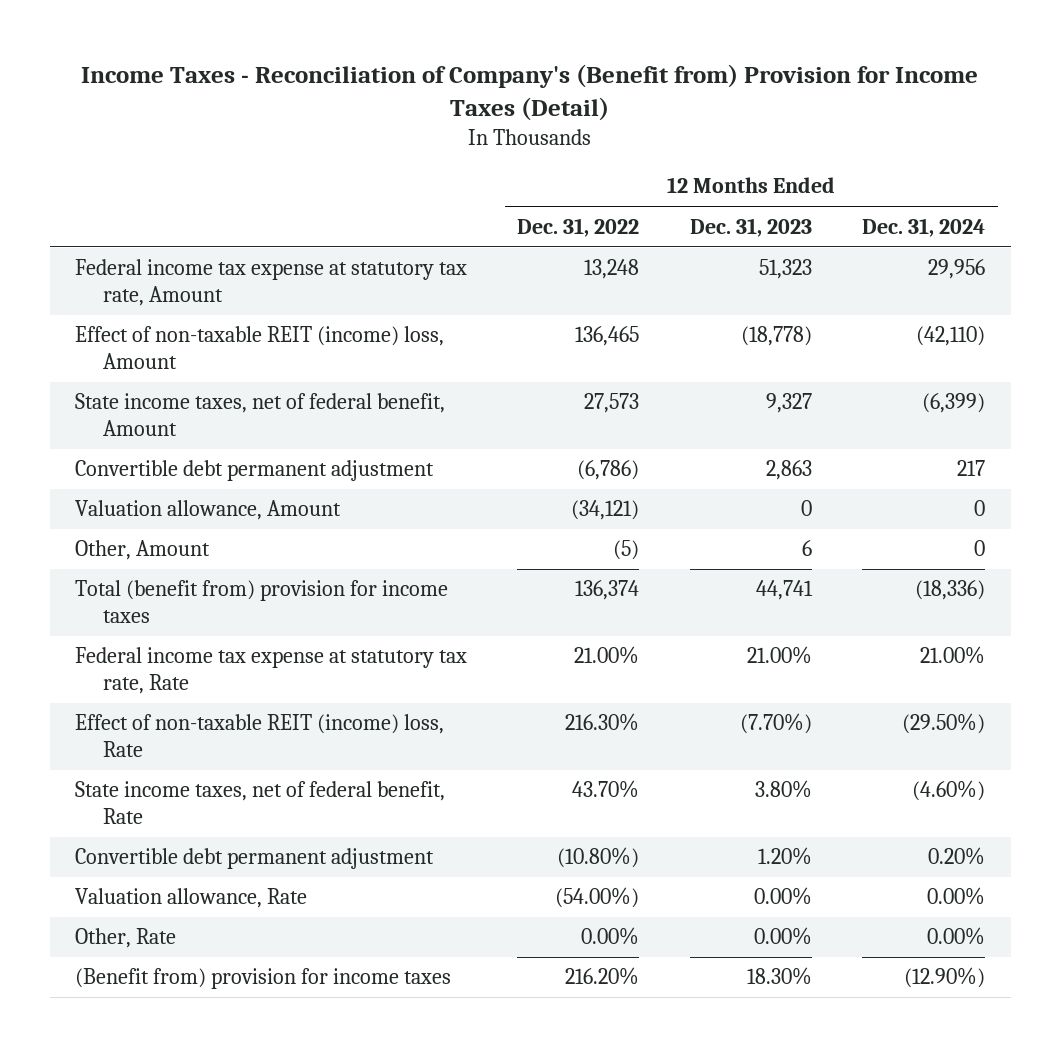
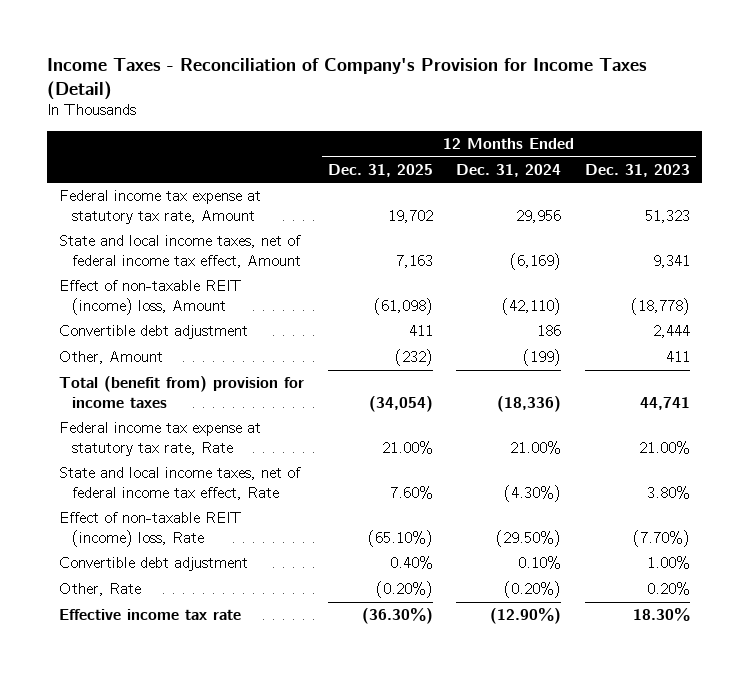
[81,63,979,121] Income Taxes - Reconciliation of Company's (Benefit from) Provision for Income Taxes (Detail) -> [46,57,647,100] Income Taxes - Reconciliation of Company's Provision for Income Taxes (Detail)
[517,217,640,237] Dec. 31, 2022 -> none
none -> [327,163,433,177] Dec. 31, 2025
none -> [58,235,301,268] State and local income taxes, net of federal income tax effect, Amount
[74,393,445,437] State income taxes, net of federal benefit, Amount -> none
[74,500,341,521] Valuation allowance, Amount -> none
[74,460,434,482] Convertible debt permanent adjustment -> [58,325,248,340] Convertible debt adjustment
[765,460,812,481] 2,863 -> [653,325,691,339] 2,444
[957,460,986,477] 217 -> [537,325,562,337] 186
[801,540,812,557] 6 -> [666,351,691,363] 411
[974,540,986,557] 0 -> [523,349,562,367] (199)
none -> [58,467,301,500] State and local income taxes, net of federal income tax effect, Rate
[74,781,445,825] State income taxes, net of federal benefit, Rate -> none
[74,888,307,909] Valuation allowance, Rate -> none
[74,848,434,870] Convertible debt permanent adjustment -> [58,557,248,572] Convertible debt adjustment
[757,847,812,866] 1.20% -> [647,556,691,570] 1.00%
[928,847,986,866] 0.20% -> [518,556,562,570] 0.10%
[753,927,812,946] 0.00% -> [647,582,691,596] 0.20%
[927,927,986,946] 0.00% -> [504,581,562,599] (0.20%)
[74,968,451,990] (Benefit from) provision for income taxes -> [58,609,241,621] Effective income tax rate

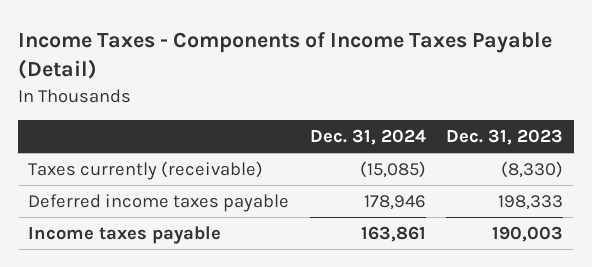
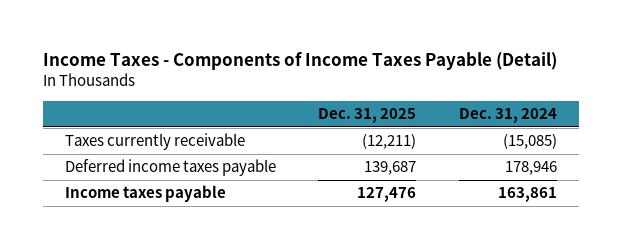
[446,129,564,146] Dec. 31, 2023 -> none
none -> [318,108,417,124] Dec. 31, 2025
[28,160,264,180] Taxes currently (receivable) -> [64,133,245,151] Taxes currently receivable

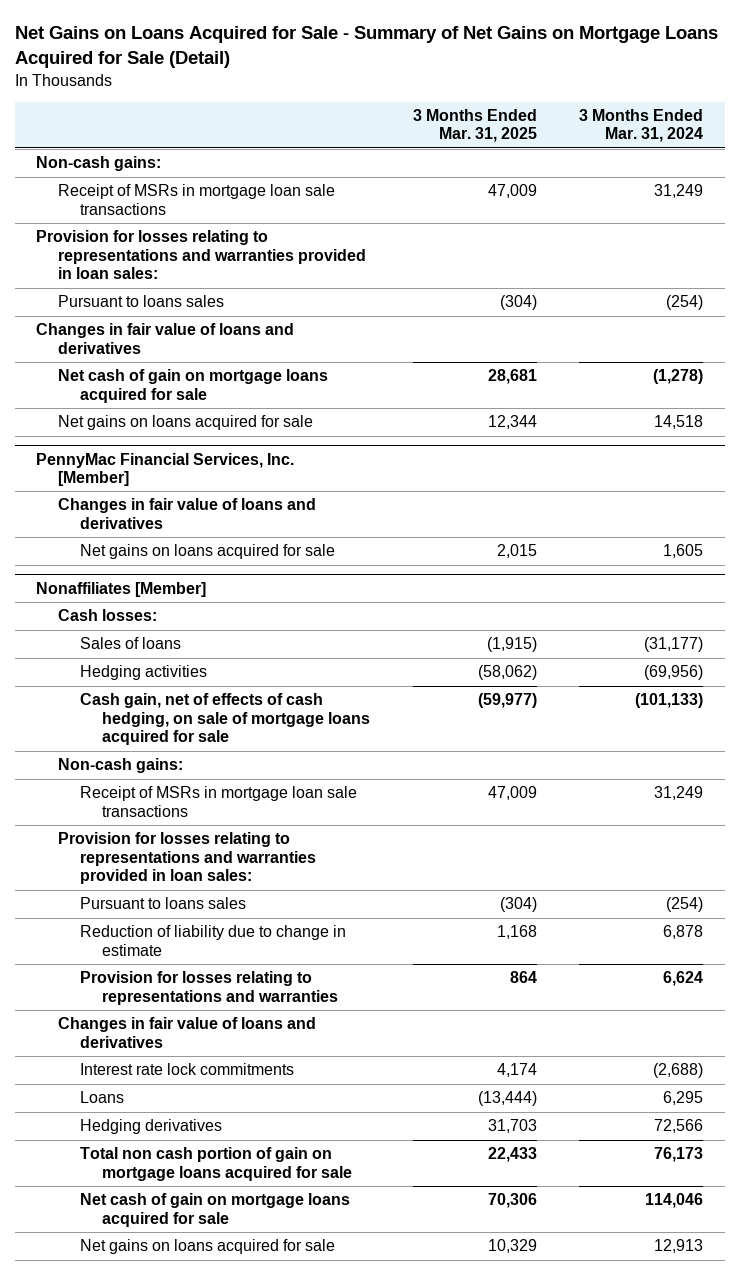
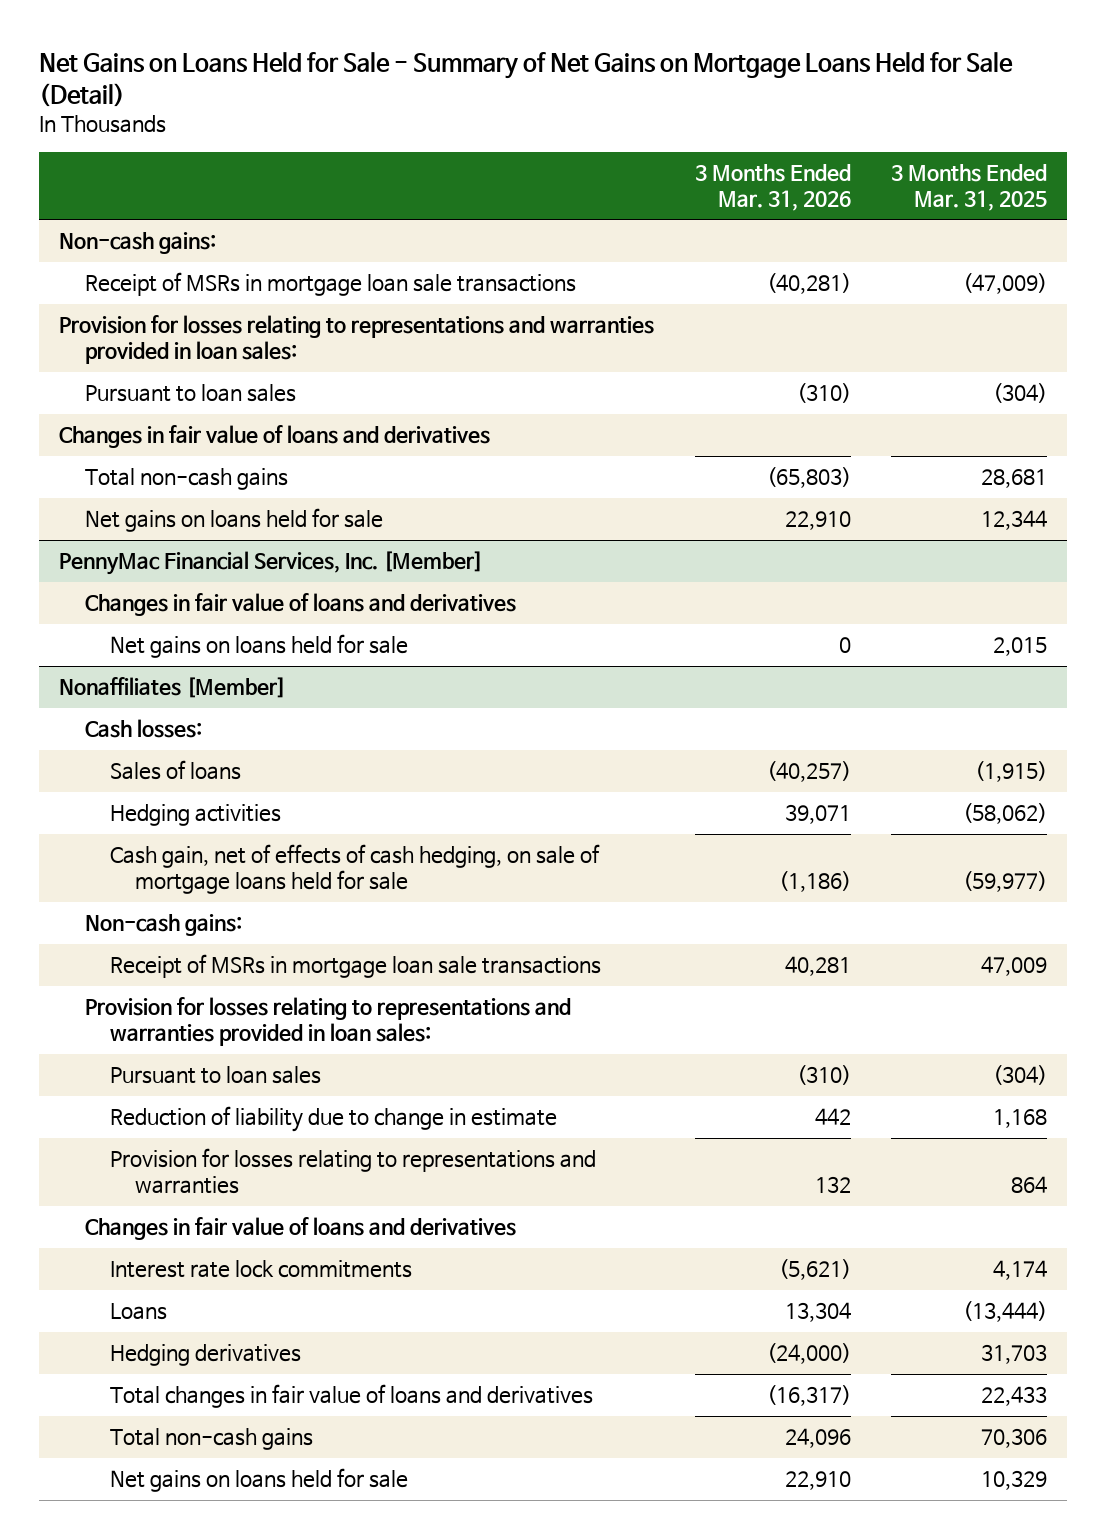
[14,26,718,69] Net Gains on Loans Acquired for Sale - Summary of Net Gains on Mortgage Loans Acquired for Sale (Detail) -> [39,52,1014,108] Net Gains on Loans Held for Sale - Summary of Net Gains on Mortgage Loans Held for Sale (Detail)
[579,108,704,143] 3 Months Ended Mar. 31, 2024 -> none
none -> [694,163,851,211] 3 Months Ended Mar. 31, 2026
[487,184,537,199] 47,009 -> [963,273,1048,295] (47,009)
[58,295,225,308] Pursuant to loans sales -> [84,384,296,403] Pursuant to loan sales
[58,369,329,403] Net cash of gain on mortgage loans acquired for sale -> [84,468,288,491] Total non-cash gains
[58,415,314,431] Net gains on loans acquired for sale -> [84,508,383,533] Net gains on loans held for sale
[80,544,336,560] Net gains on loans acquired for sale -> [110,634,409,659] Net gains on loans held for sale
[80,693,371,746] Cash gain, net of effects of cash hedging, on sale of mortgage loans acquired for sale -> [110,844,601,895] Cash gain, net of effects of cash hedging, on sale of mortgage loans held for sale
[80,897,247,910] Pursuant to loans sales -> [110,1066,322,1085] Pursuant to loan sales
[80,1147,353,1181] Total non cash portion of gain on mortgage loans acquired for sale -> [110,1384,594,1409] Total changes in fair value of loans and derivatives
[80,1193,351,1227] Net cash of gain on mortgage loans acquired for sale -> [110,1428,314,1451] Total non-cash gains
[80,1239,336,1255] Net gains on loans acquired for sale -> [110,1468,409,1493] Net gains on loans held for sale

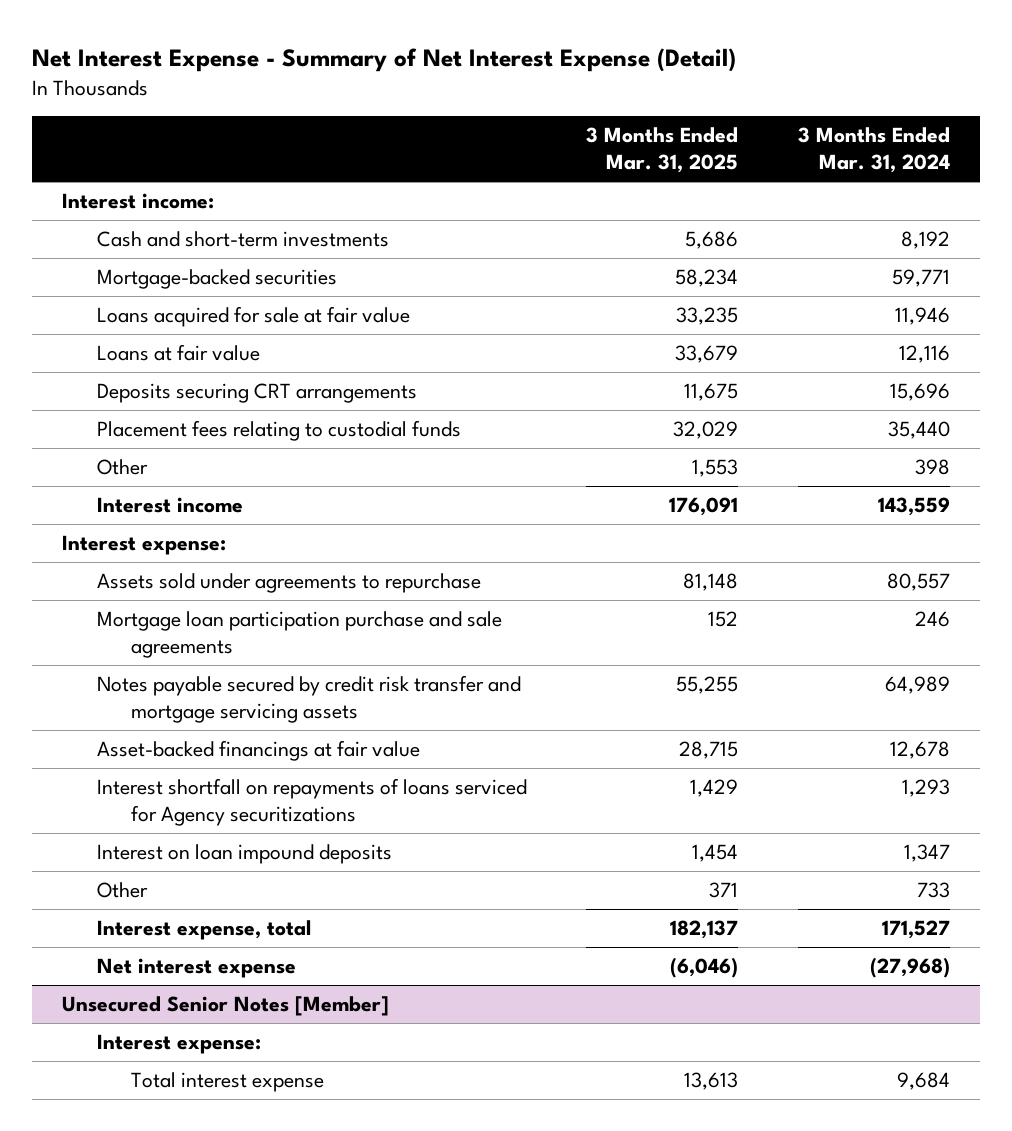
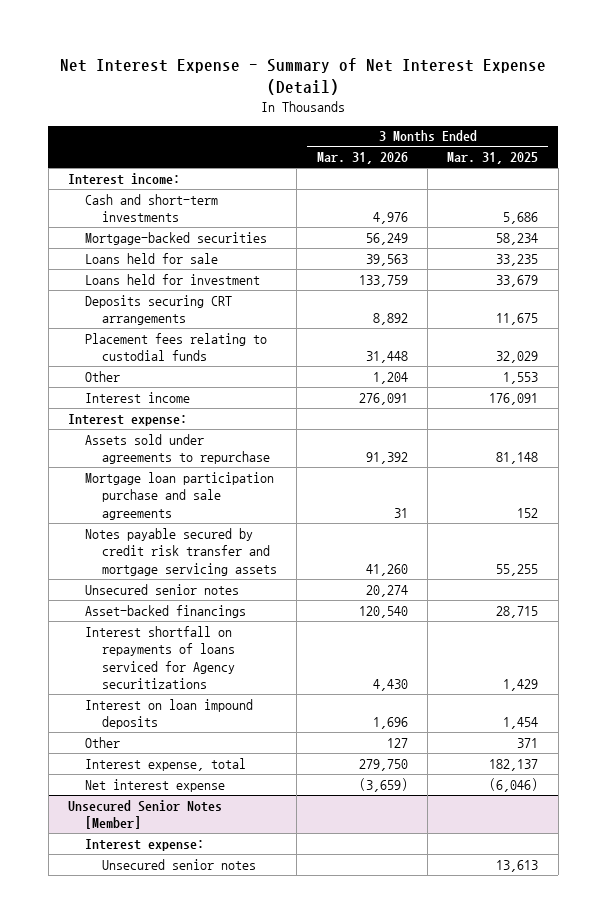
[798,127,951,174] 3 Months Ended Mar. 31, 2024 -> none
none -> [316,152,408,165] Mar. 31, 2026
[96,306,410,328] Loans acquired for sale at fair value -> [85,252,219,264] Loans held for sale
[96,344,260,362] Loans at fair value -> [85,273,261,285] Loans held for investment
none -> [85,583,240,595] Unsecured senior notes
[96,740,420,762] Asset-backed financings at fair value -> [85,604,247,618] Asset-backed financings
[131,1072,325,1093] Total interest expense -> [102,858,257,870] Unsecured senior notes

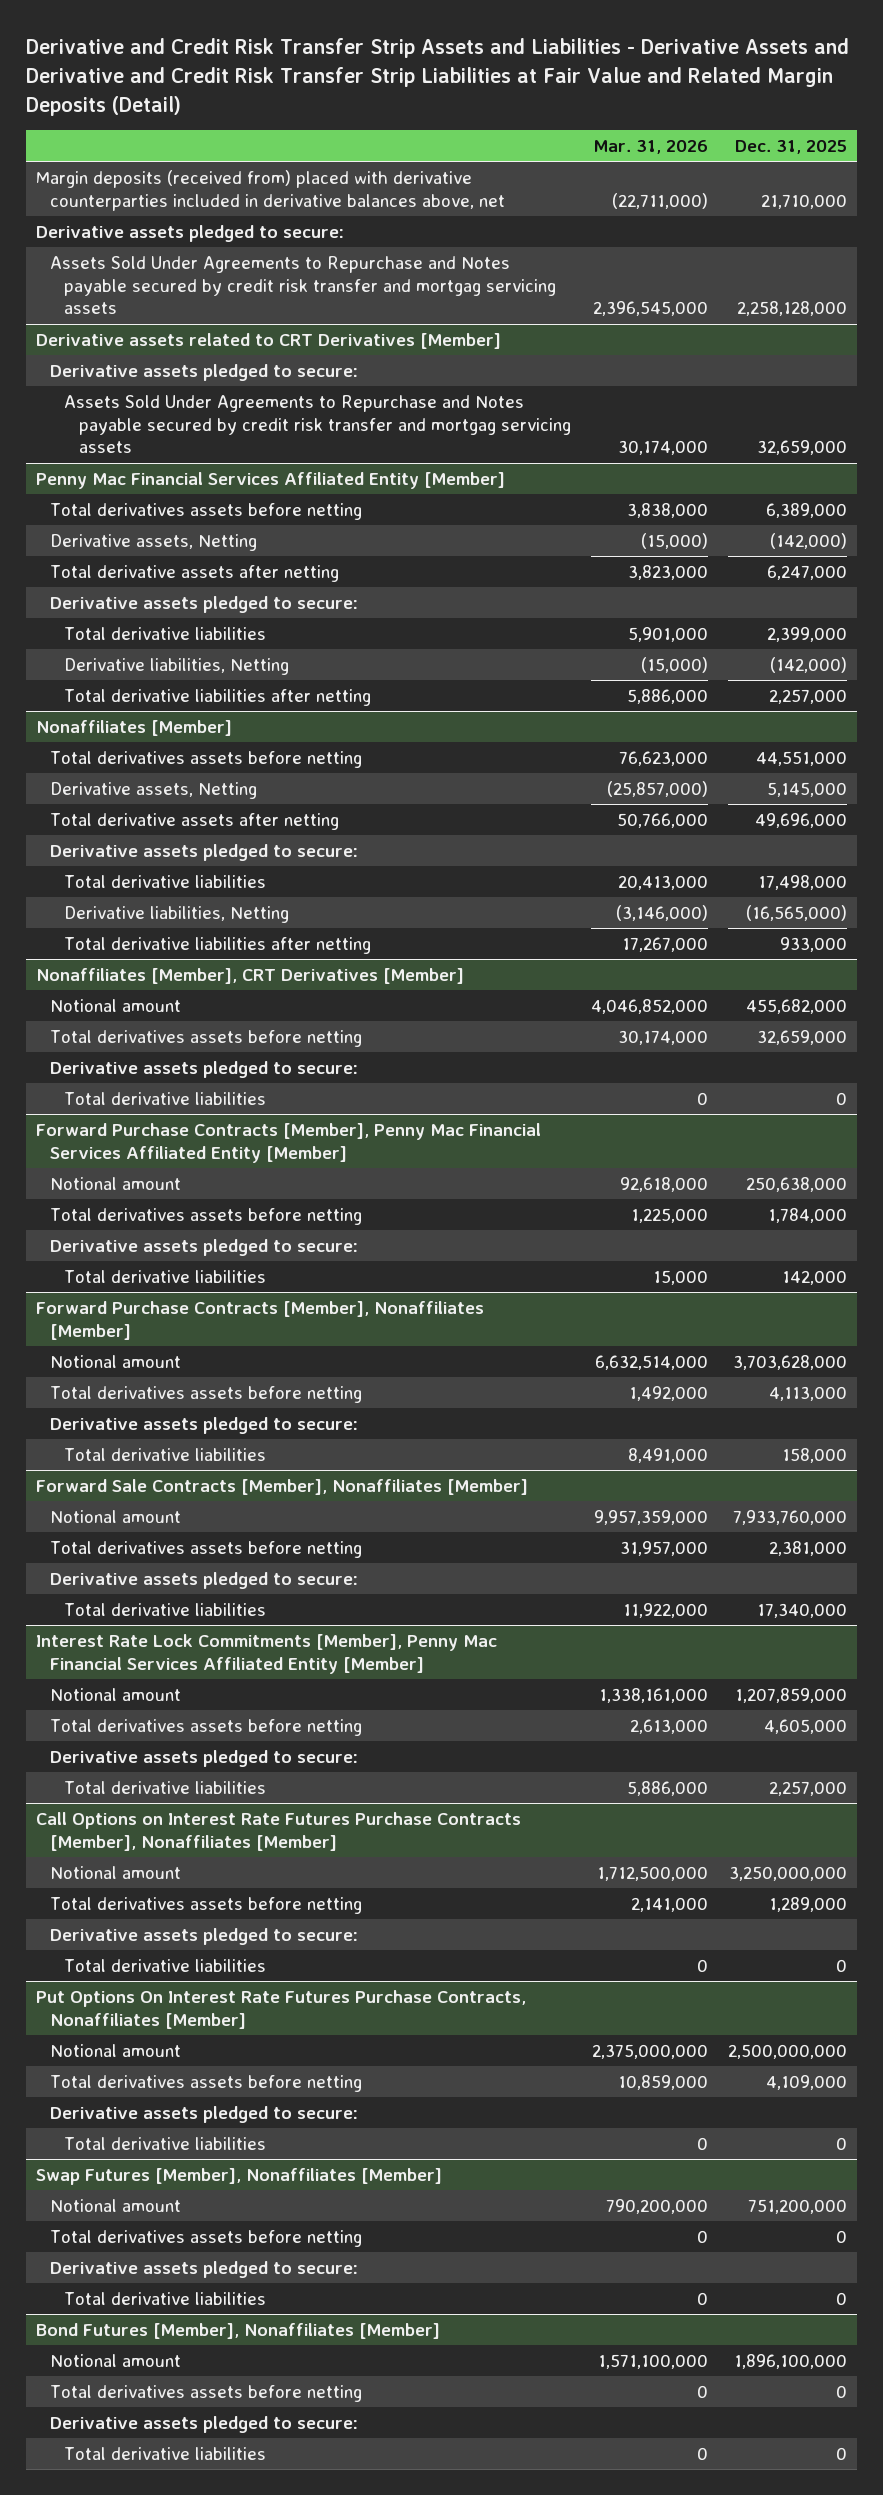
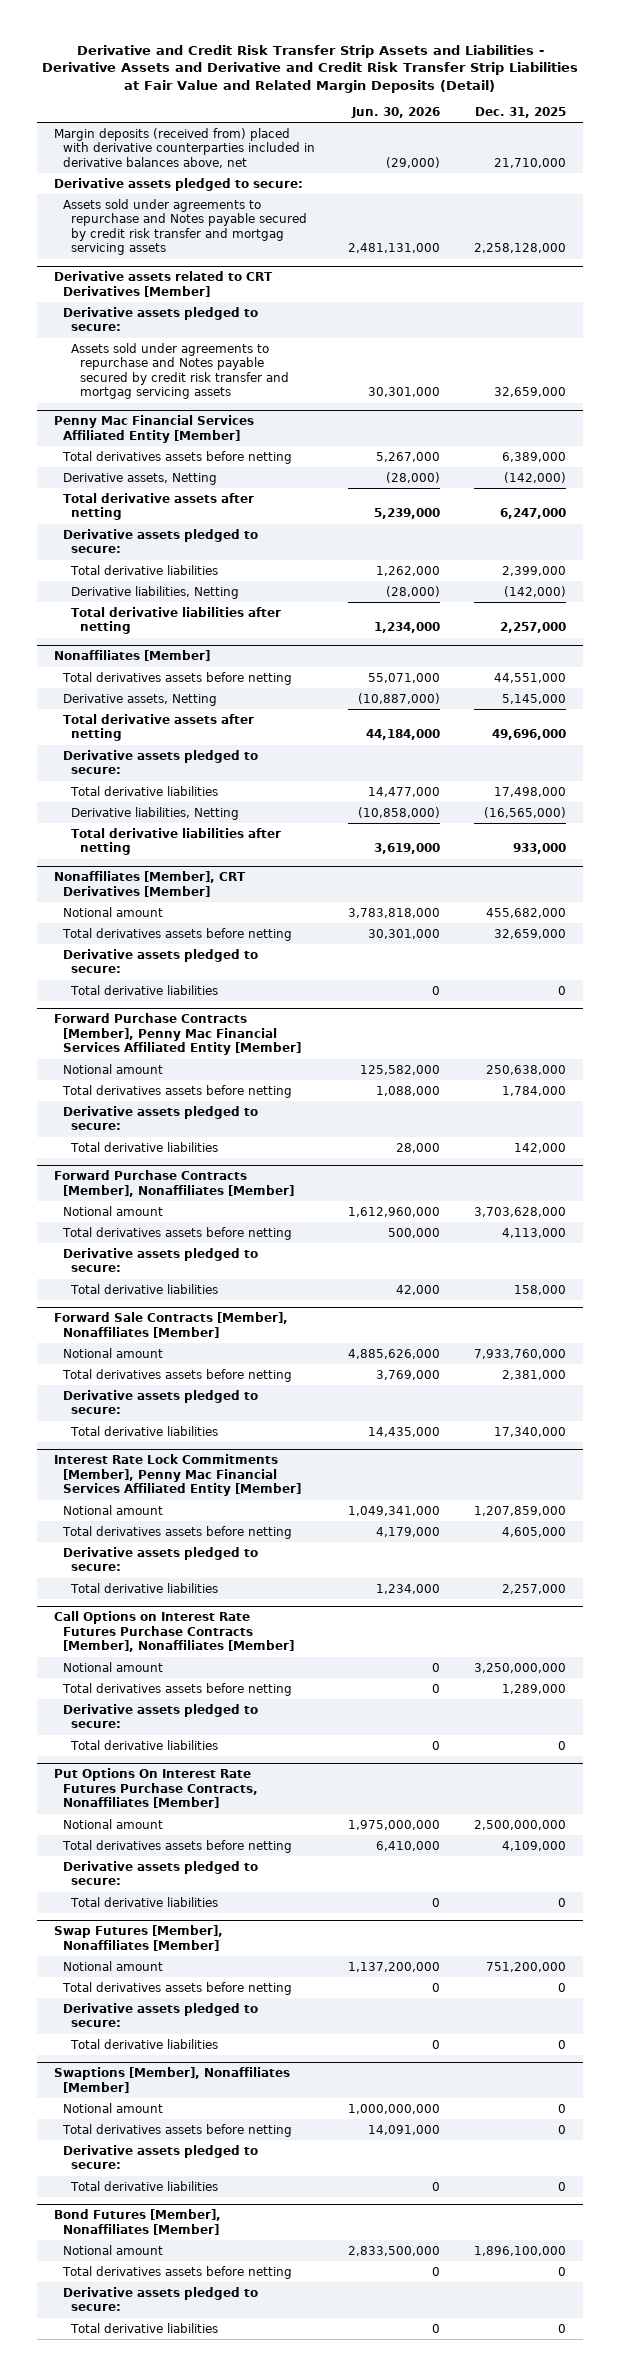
[593,140,709,155] Mar. 31, 2026 -> none
none -> [351,106,441,118] Jun. 30, 2026
[50,255,557,315] Assets Sold Under Agreements to Repurchase and Notes payable secured by credit risk transfer and mortgag servicing assets -> [62,198,308,256] Assets sold under agreements to repurchase and Notes payable secured by credit risk transfer and mortgag servicing assets
[64,394,571,454] Assets Sold Under Agreements to Repurchase and Notes payable secured by credit risk transfer and mortgag servicing assets -> [71,342,289,400] Assets sold under agreements to repurchase and Notes payable secured by credit risk transfer and mortgag servicing assets
none -> [54,2067,291,2093] Swaptions [Member], Nonaffiliates [Member]
none -> [62,2102,163,2113] Notional amount
none -> [61,2123,292,2137] Total derivatives assets before netting
none -> [62,2144,258,2170] Derivative assets pledged to secure:
none -> [70,2180,219,2191] Total derivative liabilities

